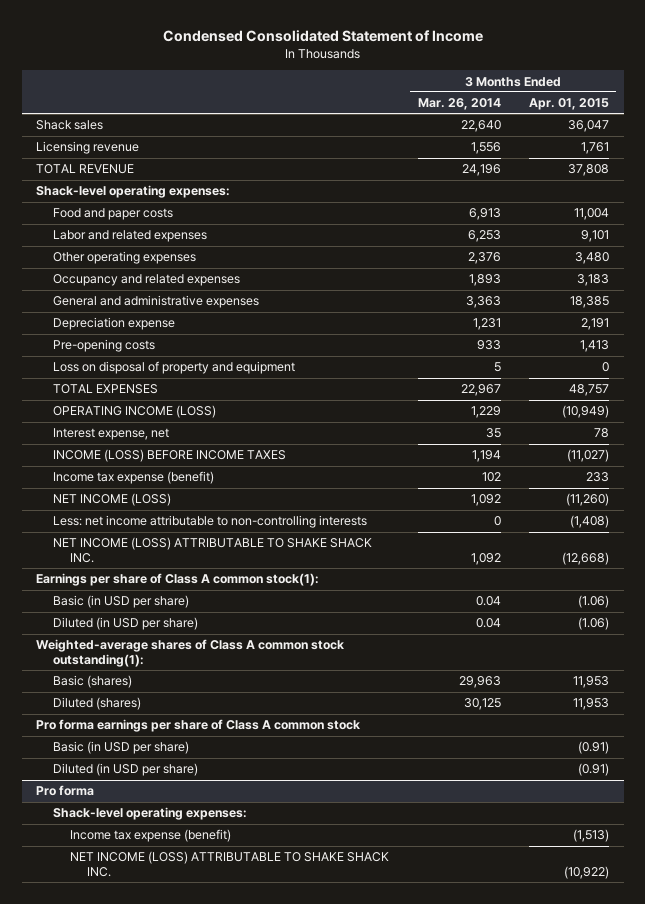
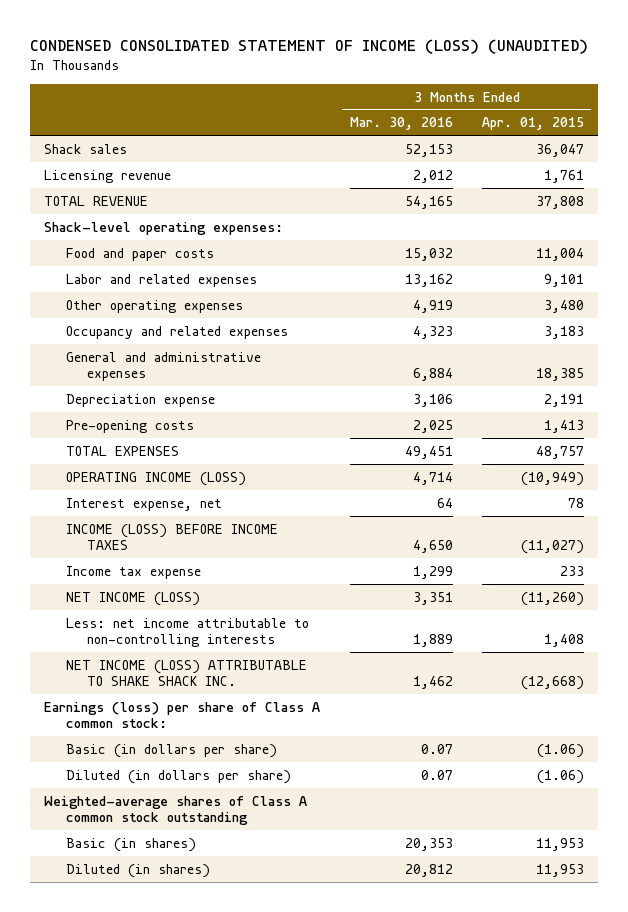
[162,30,483,43] Condensed Consolidated Statement of Income -> [29,39,588,55] CONDENSED CONSOLIDATED STATEMENT OF INCOME (LOSS) (UNAUDITED)
[417,98,501,111] Mar. 26, 2014 -> none
none -> [349,117,453,131] Mar. 30, 2016
[52,361,295,375] Loss on disposal of property and equipment -> none
[52,471,214,485] Income tax expense (benefit) -> [65,565,201,579] Income tax expense
[570,515,610,529] (1,408) -> [543,634,584,648] 1,408
[36,719,361,733] Pro forma earnings per share of Class A common stock -> none
[52,741,189,755] Basic (in USD per share) -> none
[52,763,198,777] Diluted (in USD per share) -> none
[36,785,95,797] Pro forma -> none
[52,807,247,821] Shack-level operating expenses: -> none
[69,829,231,843] Income tax expense (benefit) -> none
[69,851,389,877] NET INCOME (LOSS) ATTRIBUTABLE TO SHAKE SHACK INC. -> none
[36,573,320,587] Earnings per share of Class A common stock(1): -> [44,701,321,729] Earnings (loss) per share of Class A common stock:
[52,595,189,609] Basic (in USD per share) -> [65,743,277,758] Basic (in dollars per share)
[52,617,198,631] Diluted (in USD per share) -> [65,769,291,784] Diluted (in dollars per share)
[36,639,345,667] Weighted-average shares of Class A common stock outstanding(1): -> [44,795,308,826] Weighted-average shares of Class A common stock outstanding
[52,675,132,689] Basic (shares) -> [65,837,196,852] Basic (in shares)
[52,697,141,711] Diluted (shares) -> [65,863,210,878] Diluted (in shares)

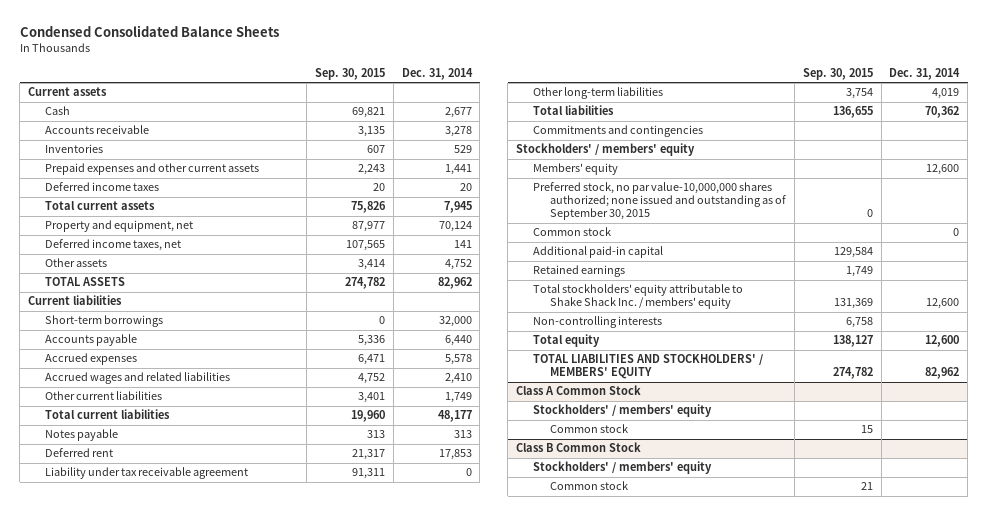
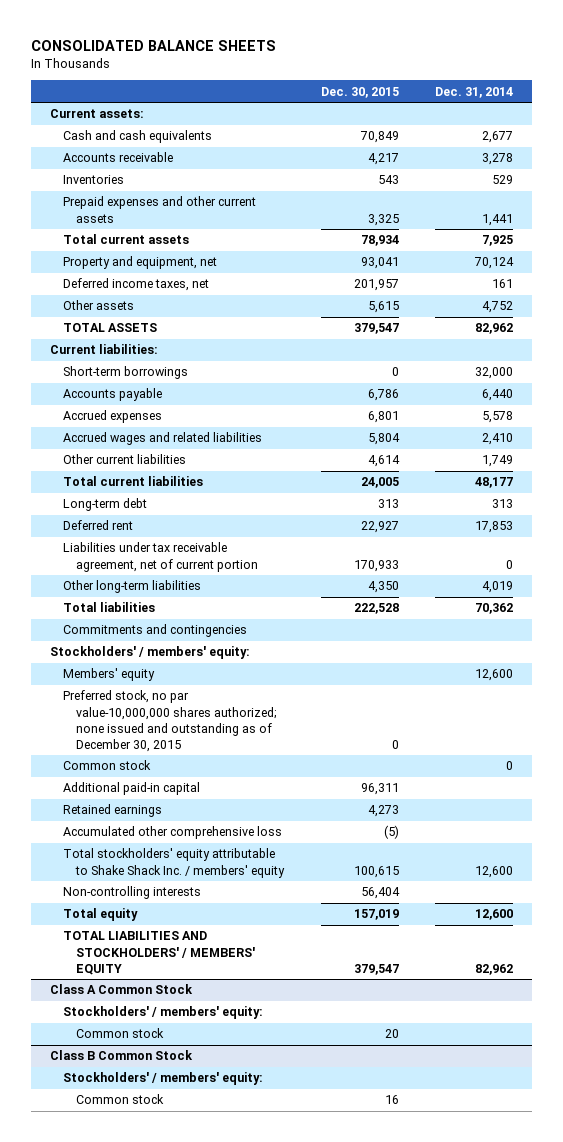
[19,25,279,38] Condensed Consolidated Balance Sheets -> [31,39,277,51] CONSOLIDATED BALANCE SHEETS
[314,68,385,81] Sep. 30, 2015 -> none
none -> [320,86,399,98] Dec. 30, 2015
[28,87,108,97] Current assets -> [49,109,144,119] Current assets:
[45,106,71,116] Cash -> [62,130,212,144] Cash and cash equivalents
[45,182,160,192] Deferred income taxes -> none
[443,201,472,214] 7,945 -> [482,235,514,247] 7,925
[453,240,472,249] 141 -> [492,279,514,289] 161
[28,295,123,306] Current liabilities -> [49,344,158,355] Current liabilities:
[45,429,119,442] Notes payable -> [62,498,147,512] Long-term debt
[45,467,249,480] Liability under tax receivable agreement -> [62,542,259,572] Liabilities under tax receivable agreement, net of current portion
[516,143,696,157] Stockholders' / members' equity -> [49,646,250,660] Stockholders' / members' equity:
[533,182,787,221] Preferred stock, no par value-10,000,000 shares authorized; none issued and outstanding as of September 30, 2015 -> [62,690,278,752] Preferred stock, no par value-10,000,000 shares authorized; none issued and outstanding as of December 30, 2015
none -> [62,826,282,840] Accumulated other comprehensive loss
[533,404,713,418] Stockholders' / members' equity -> [62,1006,263,1020] Stockholders' / members' equity:
[533,461,713,475] Stockholders' / members' equity -> [62,1072,263,1086] Stockholders' / members' equity:

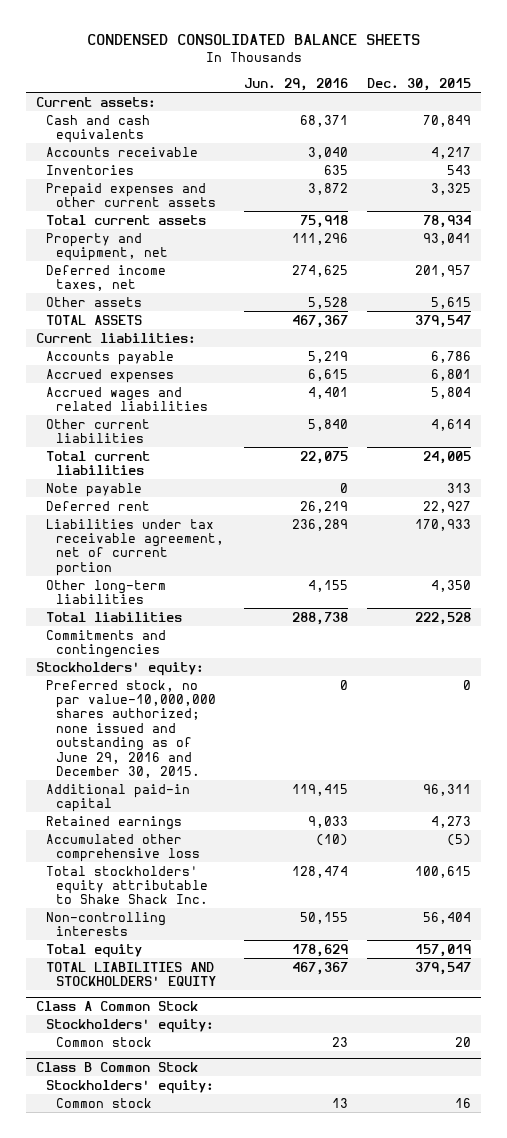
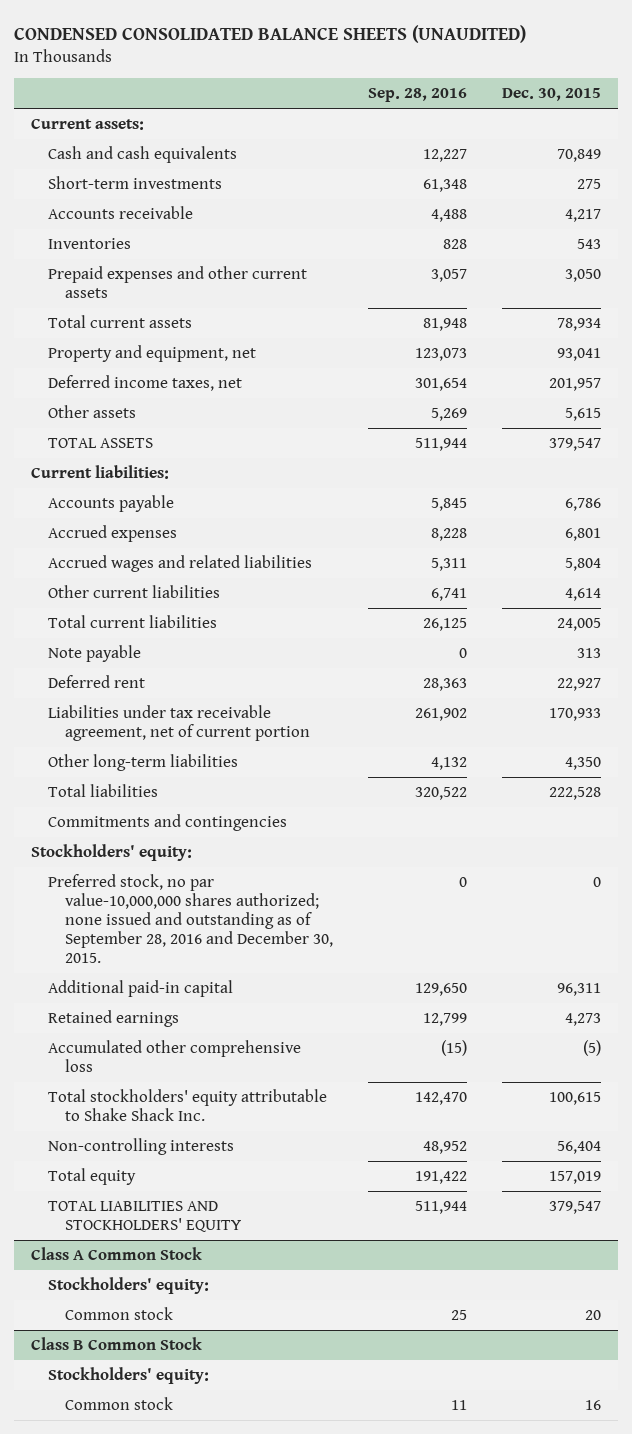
[86,34,420,46] CONDENSED CONSOLIDATED BALANCE SHEETS -> [14,24,527,43] CONDENSED CONSOLIDATED BALANCE SHEETS (UNAUDITED)
[243,77,348,91] Jun. 29, 2016 -> none
none -> [368,88,468,103] Sep. 28, 2016
none -> [48,176,223,190] Short-term investments
[431,182,472,195] 3,325 -> [564,269,601,283] 3,050
[46,679,217,778] Preferred stock, no par value-10,000,000 shares authorized; none issued and outstanding as of June 29, 2016 and December 30, 2015. -> [48,874,334,964] Preferred stock, no par value-10,000,000 shares authorized; none issued and outstanding as of September 28, 2016 and December 30, 2015.

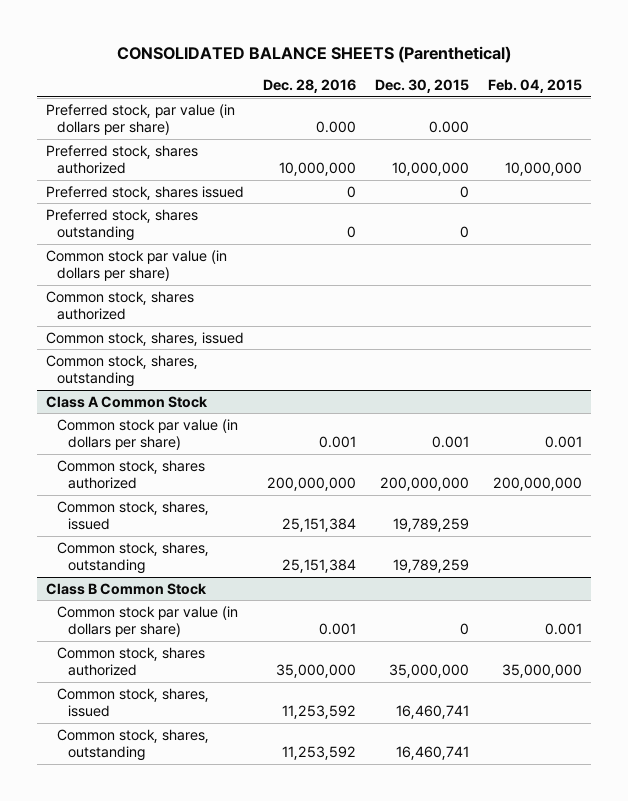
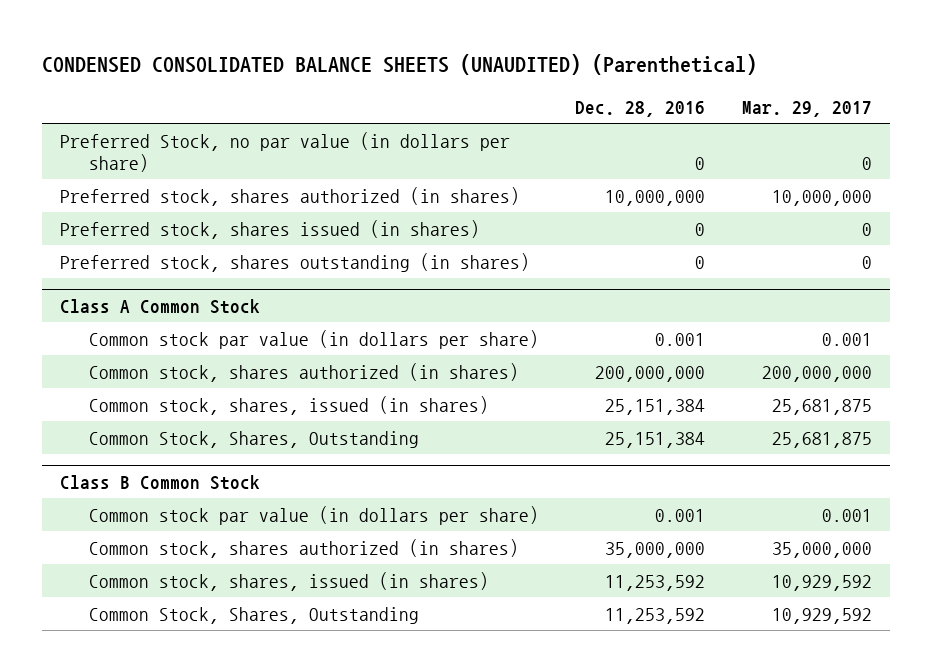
[116,46,511,64] CONSOLIDATED BALANCE SHEETS (Parenthetical) -> [41,54,757,76] CONDENSED CONSOLIDATED BALANCE SHEETS (UNAUDITED) (Parenthetical)
[374,79,469,94] Dec. 30, 2015 -> none
[487,79,582,94] Feb. 04, 2015 -> none
none -> [741,101,872,118] Mar. 29, 2017
[46,249,228,282] Common stock par value (in dollars per share) -> none
[46,290,195,321] Common stock, shares authorized -> none
[46,331,245,346] Common stock, shares, issued -> none
[46,354,199,388] Common stock, shares, outstanding -> none
[46,103,236,136] Preferred stock, par value (in dollars per share) -> [59,131,510,173] Preferred Stock, no par value (in dollars per share)
[316,121,357,134] 0.000 -> [695,157,706,171] 0
[46,144,199,175] Preferred stock, shares authorized -> [59,186,520,206] Preferred stock, shares authorized (in shares)
[46,185,245,200] Preferred stock, shares issued -> [59,219,480,239] Preferred stock, shares issued (in shares)
[46,208,199,242] Preferred stock, shares outstanding -> [59,252,530,272] Preferred stock, shares outstanding (in shares)
[56,459,205,490] Common stock, shares authorized -> [88,362,519,382] Common stock, shares authorized (in shares)
[56,500,209,531] Common stock, shares, issued -> [88,395,489,415] Common stock, shares, issued (in shares)
[56,541,209,575] Common stock, shares, outstanding -> [88,430,419,448] Common Stock, Shares, Outstanding
[56,646,205,677] Common stock, shares authorized -> [88,538,519,558] Common stock, shares authorized (in shares)
[56,687,209,718] Common stock, shares, issued -> [88,571,489,591] Common stock, shares, issued (in shares)
[56,728,209,762] Common stock, shares, outstanding -> [88,606,419,624] Common Stock, Shares, Outstanding

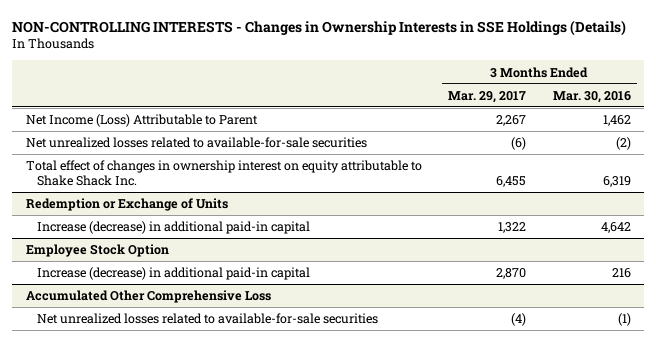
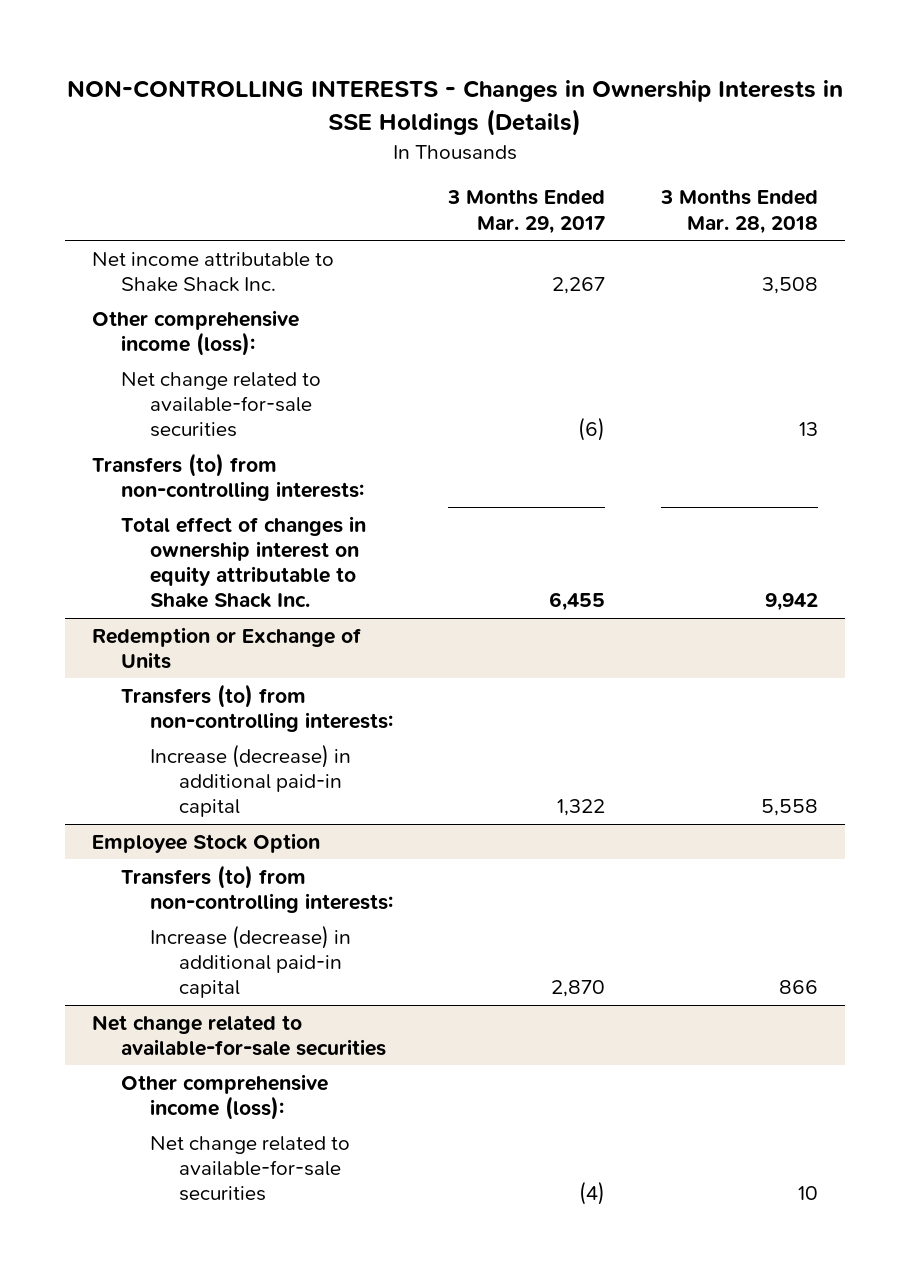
[552,90,631,103] Mar. 30, 2016 -> none
none -> [659,189,818,234] 3 Months Ended Mar. 28, 2018
[25,114,258,128] Net Income (Loss) Attributable to Parent -> [92,251,335,292] Net income attributable to Shake Shack Inc.
none -> [92,309,300,356] Other comprehensive income (loss):
[25,137,367,149] Net unrealized losses related to available-for-sale securities -> [121,371,322,438] Net change related to available-for-sale securities
none -> [92,452,365,501] Transfers (to) from non-controlling interests:
none -> [121,683,393,732] Transfers (to) from non-controlling interests:
none -> [121,864,393,913] Transfers (to) from non-controlling interests:
[25,290,271,304] Accumulated Other Comprehensive Loss -> [92,1014,387,1056] Net change related to available-for-sale securities
none -> [121,1073,329,1120] Other comprehensive income (loss):
[37,313,379,325] Net unrealized losses related to available-for-sale securities -> [149,1135,350,1202] Net change related to available-for-sale securities

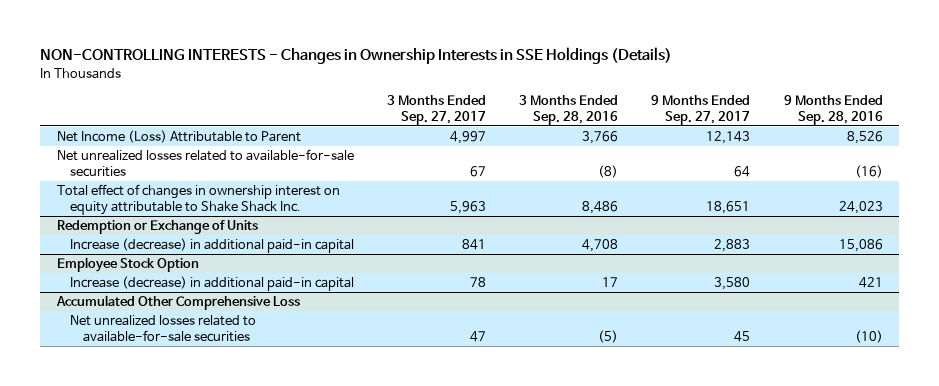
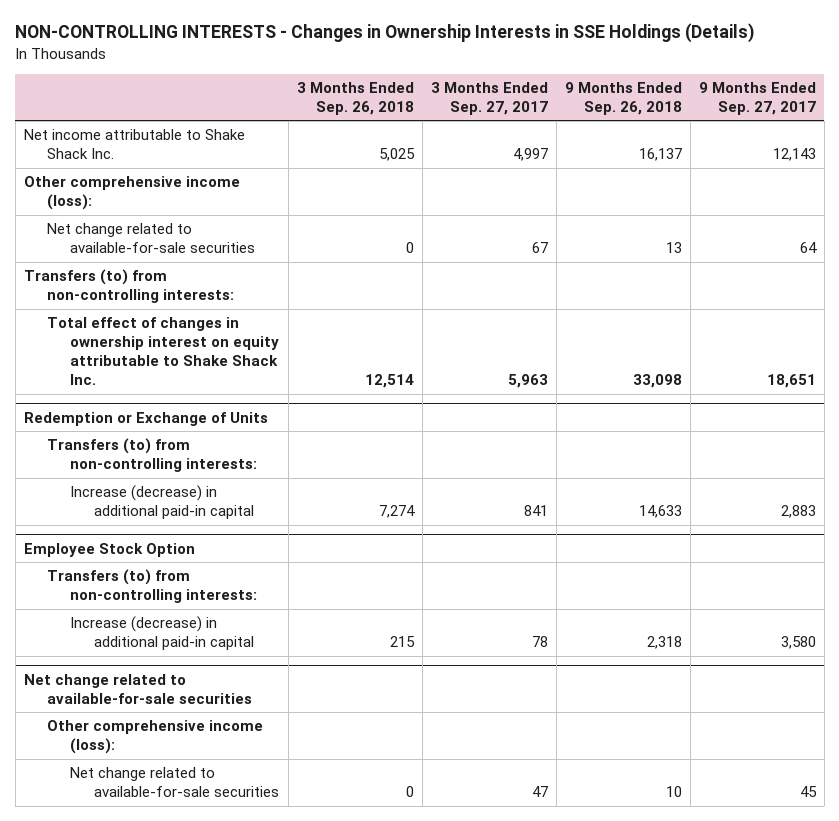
[519,94,619,125] 3 Months Ended Sep. 28, 2016 -> none
[783,94,883,125] 9 Months Ended Sep. 28, 2016 -> none
none -> [296,81,414,115] 3 Months Ended Sep. 26, 2018
none -> [564,81,682,115] 9 Months Ended Sep. 26, 2018
[56,130,301,144] Net Income (Loss) Attributable to Parent -> [23,129,245,160] Net income attributable to Shake Shack Inc.
none -> [23,176,240,211] Other comprehensive income (loss):
[56,149,354,178] Net unrealized losses related to available-for-sale securities -> [47,223,256,254] Net change related to available-for-sale securities
none -> [23,269,235,304] Transfers (to) from non-controlling interests:
none -> [47,438,258,473] Transfers (to) from non-controlling interests:
none -> [47,569,258,604] Transfers (to) from non-controlling interests:
[55,295,300,311] Accumulated Other Comprehensive Loss -> [23,673,253,704] Net change related to available-for-sale securities
none -> [47,720,264,755] Other comprehensive income (loss):
[69,315,256,343] Net unrealized losses related to available-for-sale securities -> [70,767,279,798] Net change related to available-for-sale securities

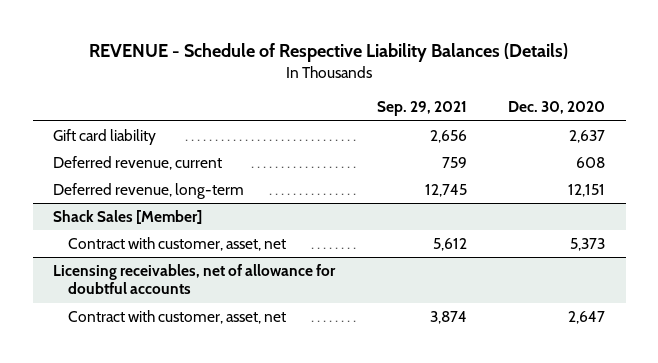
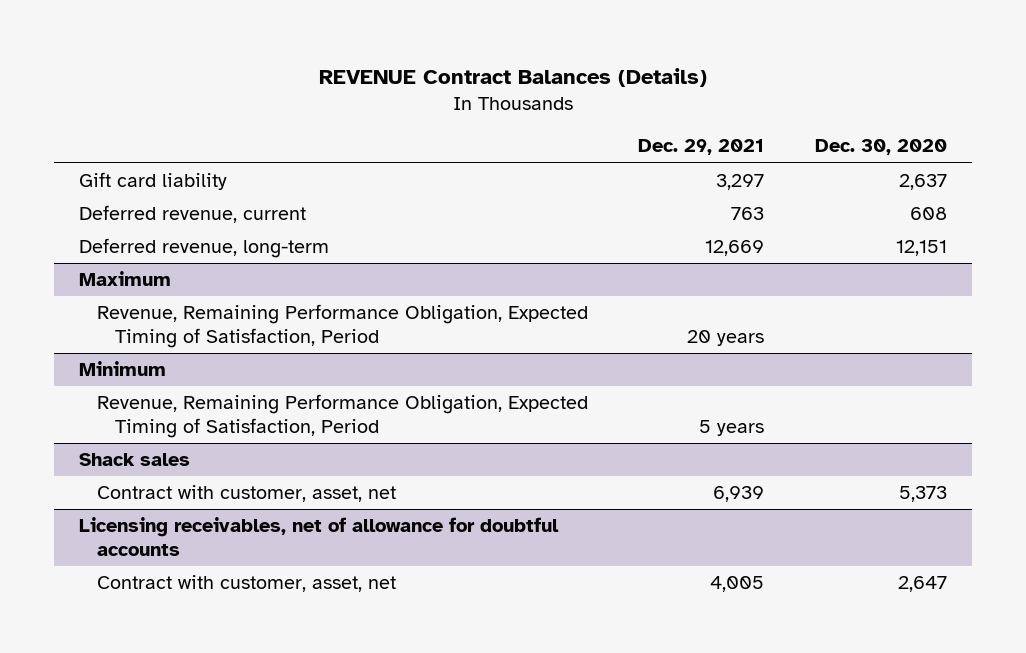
[89,42,569,62] REVENUE - Schedule of Respective Liability Balances (Details) -> [319,67,708,87] REVENUE Contract Balances (Details)
[376,101,467,117] Sep. 29, 2021 -> none
none -> [638,139,765,156] Dec. 29, 2021
none -> [79,271,172,287] Maximum
none -> [96,304,588,349] Revenue, Remaining Performance Obligation, Expected Timing of Satisfaction, Period
none -> [79,361,167,377] Minimum
none -> [96,394,588,439] Revenue, Remaining Performance Obligation, Expected Timing of Satisfaction, Period
[53,210,203,225] Shack Sales [Member] -> [79,453,191,467] Shack sales

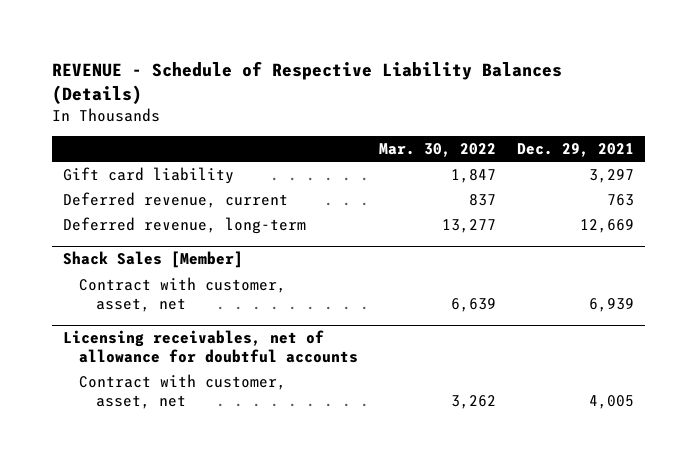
[319,67,708,87] REVENUE Contract Balances (Details) -> [51,60,562,104] REVENUE - Schedule of Respective Liability Balances (Details)
[815,139,948,156] Dec. 30, 2020 -> none
none -> [379,143,497,158] Mar. 30, 2022
[79,271,172,287] Maximum -> none
[96,304,588,349] Revenue, Remaining Performance Obligation, Expected Timing of Satisfaction, Period -> none
[79,361,167,377] Minimum -> none
[96,394,588,439] Revenue, Remaining Performance Obligation, Expected Timing of Satisfaction, Period -> none
[79,453,191,467] Shack sales -> [62,251,243,269] Shack Sales [Member]

